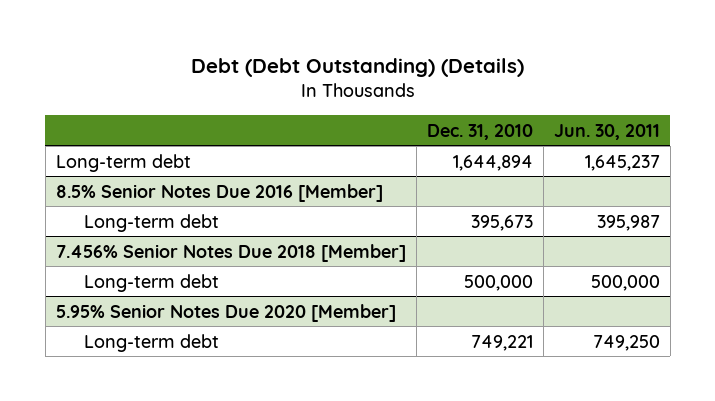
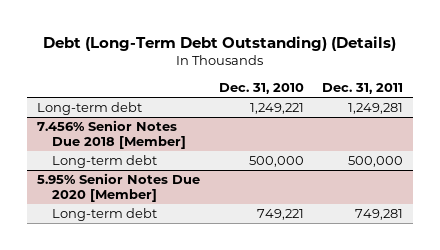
[190,57,524,77] Debt (Debt Outstanding) (Details) -> [43,35,397,51] Debt (Long-Term Debt Outstanding) (Details)
[553,123,660,140] Jun. 30, 2011 -> none
none -> [322,83,404,95] Dec. 31, 2011
[55,183,383,202] 8.5% Senior Notes Due 2016 [Member] -> none
[84,213,220,232] Long-term debt -> none
[452,154,533,171] 1,644,894 -> [249,103,304,115] 1,249,221

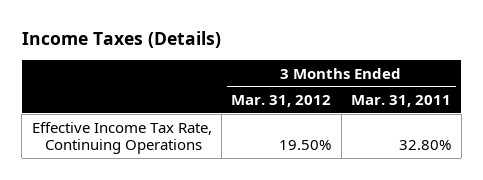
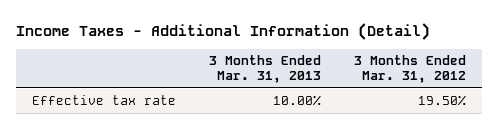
[21,31,221,49] Income Taxes (Details) -> [16,22,431,40] Income Taxes - Additional Information (Detail)
[351,95,452,108] Mar. 31, 2011 -> none
none -> [208,55,321,84] 3 Months Ended Mar. 31, 2013
[31,121,212,155] Effective Income Tax Rate, Continuing Operations -> [32,95,177,106] Effective tax rate

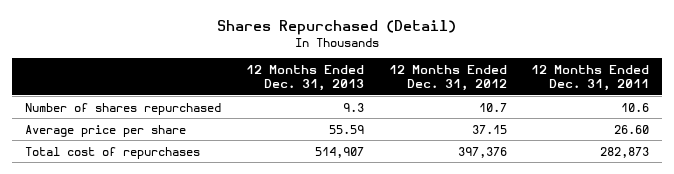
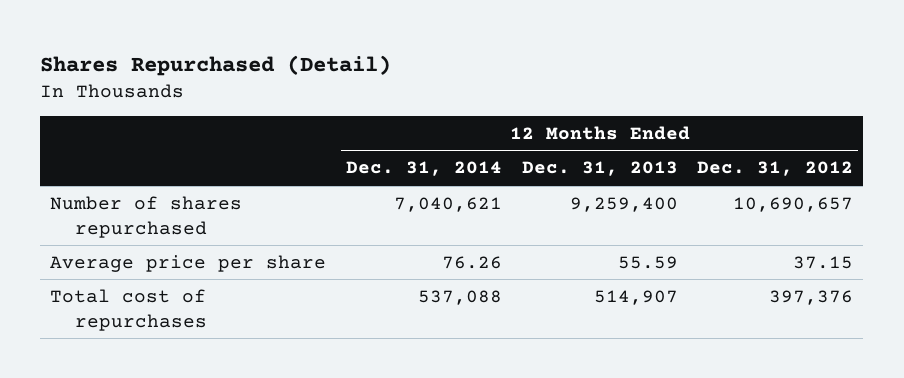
[531,65,650,92] 12 Months Ended Dec. 31, 2011 -> none
none -> [345,161,502,177] Dec. 31, 2014
[342,102,364,112] 9.3 -> [569,196,678,212] 9,259,400
[478,102,507,112] 10.7 -> [733,196,854,212] 10,690,657

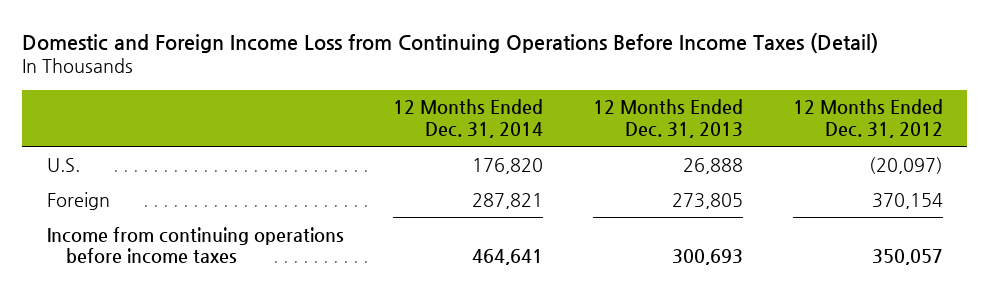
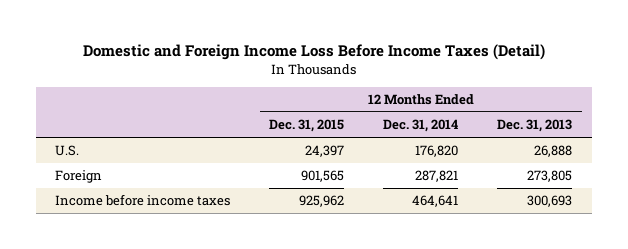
[21,32,878,53] Domestic and Foreign Income Loss from Continuing Operations Before Income Taxes (Detail) -> [82,44,545,61] Domestic and Foreign Income Loss Before Income Taxes (Detail)
[792,99,943,138] 12 Months Ended Dec. 31, 2012 -> none
none -> [269,119,345,133] Dec. 31, 2015
[46,226,344,265] Income from continuing operations before income taxes -> [55,194,231,207] Income before income taxes

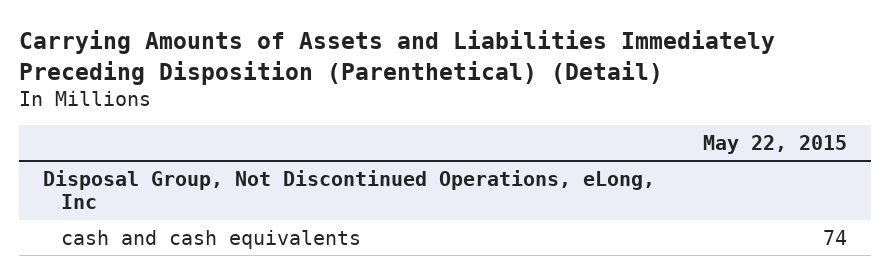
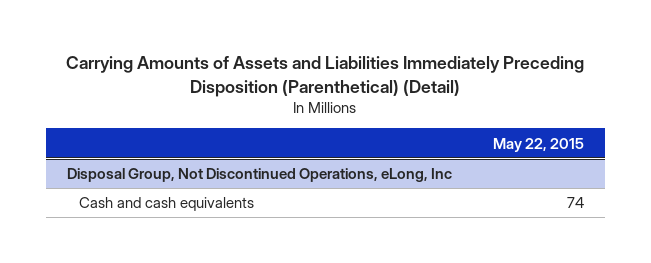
[61,229,362,249] cash and cash equivalents -> [79,197,255,212] Cash and cash equivalents

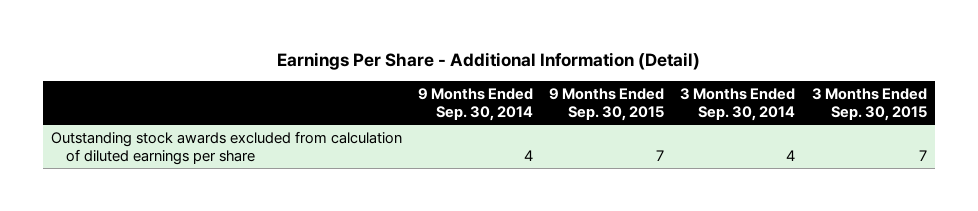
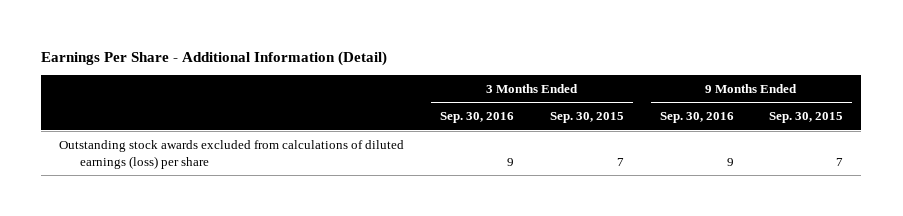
[418,88,534,122] 9 Months Ended Sep. 30, 2014 -> none
[680,88,796,122] 3 Months Ended Sep. 30, 2014 -> none
none -> [440,112,515,124] Sep. 30, 2016
none -> [659,112,734,124] Sep. 30, 2016
[50,130,402,165] Outstanding stock awards excluded from calculation of diluted earnings per share -> [59,139,405,170] Outstanding stock awards excluded from calculations of diluted earnings (loss) per share

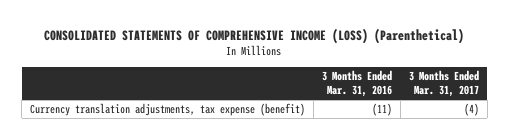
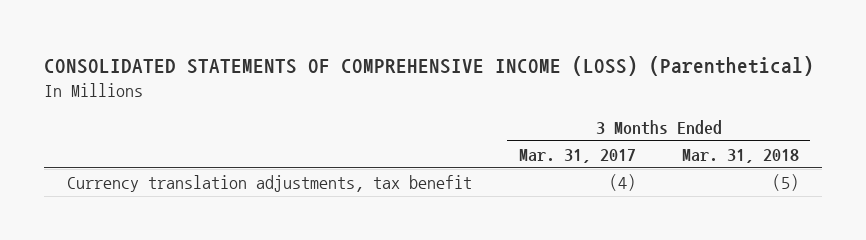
[321,69,392,98] 3 Months Ended Mar. 31, 2016 -> none
none -> [681,149,799,164] Mar. 31, 2018
[29,103,305,117] Currency translation adjustments, tax expense (benefit) -> [67,175,473,193] Currency translation adjustments, tax benefit

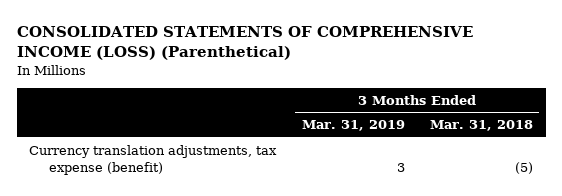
[518,149,636,164] Mar. 31, 2017 -> none
none -> [301,120,405,132] Mar. 31, 2019
[67,175,473,193] Currency translation adjustments, tax benefit -> [29,144,278,175] Currency translation adjustments, tax expense (benefit)

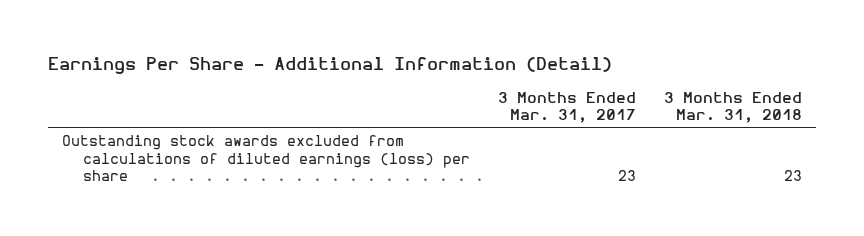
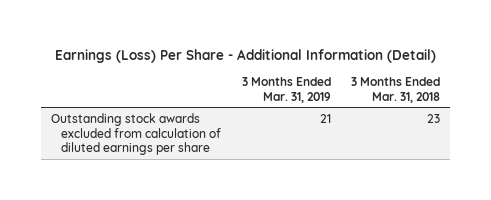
[47,57,612,75] Earnings Per Share - Additional Information (Detail) -> [54,48,436,63] Earnings (Loss) Per Share - Additional Information (Detail)
[497,91,636,124] 3 Months Ended Mar. 31, 2017 -> none
none -> [241,77,331,104] 3 Months Ended Mar. 31, 2019
[61,135,470,182] Outstanding stock awards excluded from calculations of diluted earnings (loss) per share -> [51,112,222,156] Outstanding stock awards excluded from calculation of diluted earnings per share

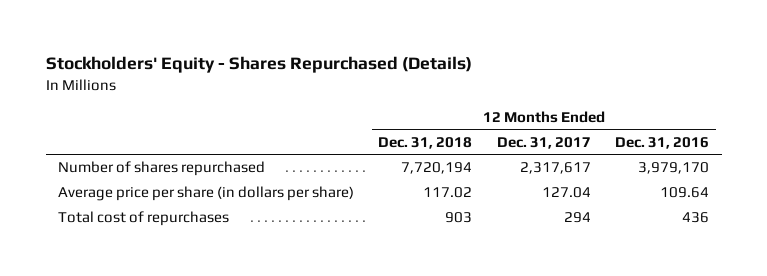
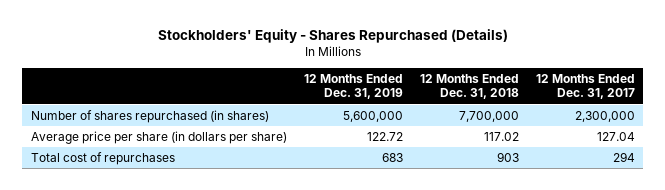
[615,137,710,150] Dec. 31, 2016 -> none
none -> [303,73,403,100] 12 Months Ended Dec. 31, 2019
[57,161,265,177] Number of shares repurchased -> [30,109,269,123] Number of shares repurchased (in shares)
[401,162,473,175] 7,720,194 -> [458,110,519,122] 7,700,000
[519,162,591,175] 2,317,617 -> [574,110,635,122] 2,300,000

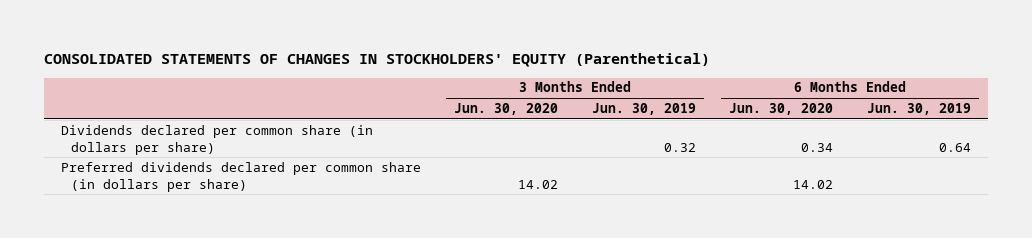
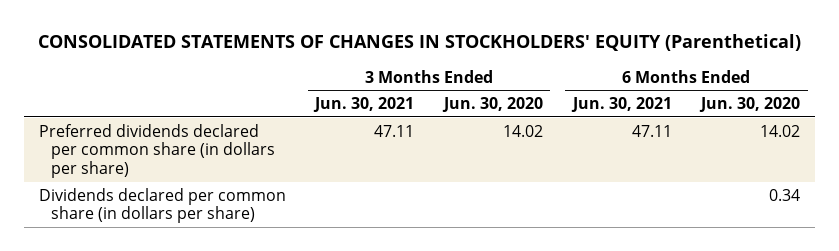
[591,102,696,115] Jun. 30, 2019 -> none
[866,102,971,115] Jun. 30, 2019 -> none
none -> [313,97,415,113] Jun. 30, 2021
none -> [570,97,672,113] Jun. 30, 2021
[60,124,373,155] Dividends declared per common share (in dollars per share) -> [38,187,286,224] Dividends declared per common share (in dollars per share)

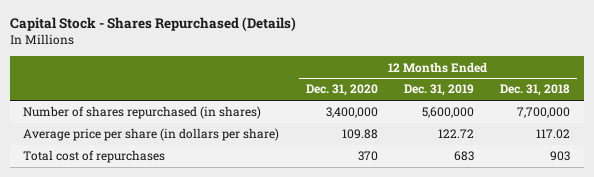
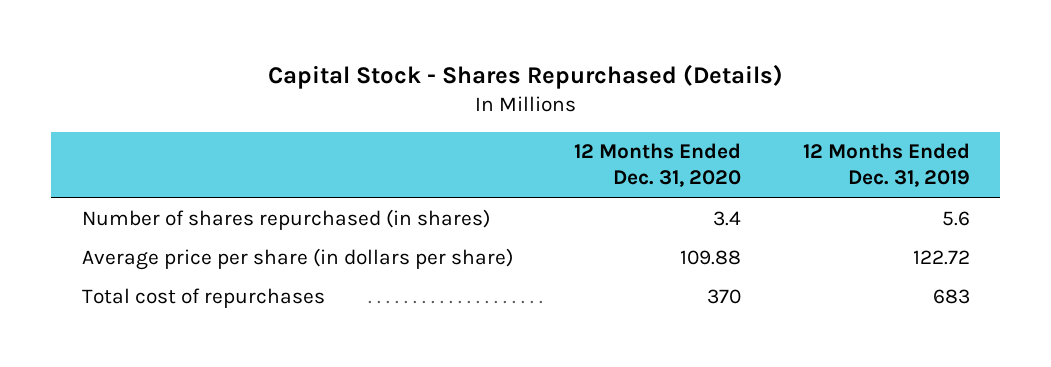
[500,84,571,97] Dec. 31, 2018 -> none
[325,107,378,119] 3,400,000 -> [713,211,742,227] 3.4
[421,107,474,119] 5,600,000 -> [941,211,970,227] 5.6

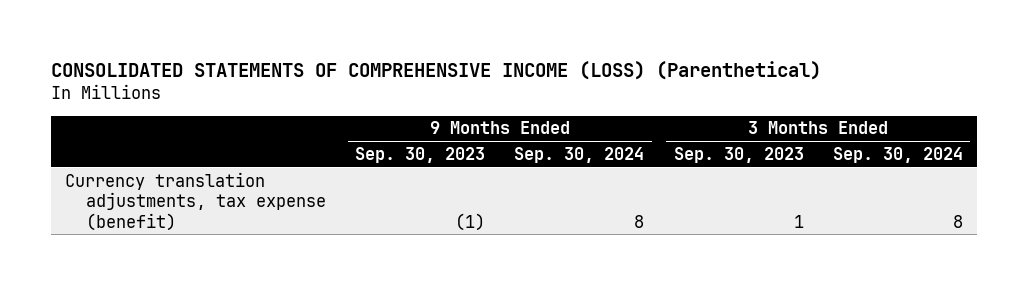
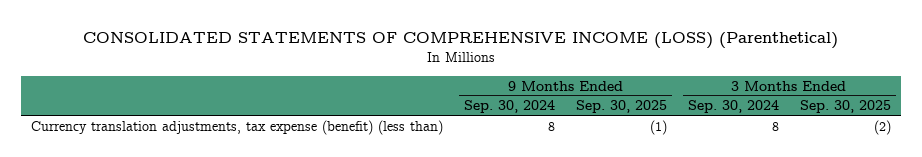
[355,147,486,164] Sep. 30, 2023 -> none
[673,147,804,164] Sep. 30, 2023 -> none
none -> [576,100,668,114] Sep. 30, 2025
none -> [799,100,891,114] Sep. 30, 2025
[65,171,327,231] Currency translation adjustments, tax expense (benefit) -> [31,119,444,135] Currency translation adjustments, tax expense (benefit) (less than)

